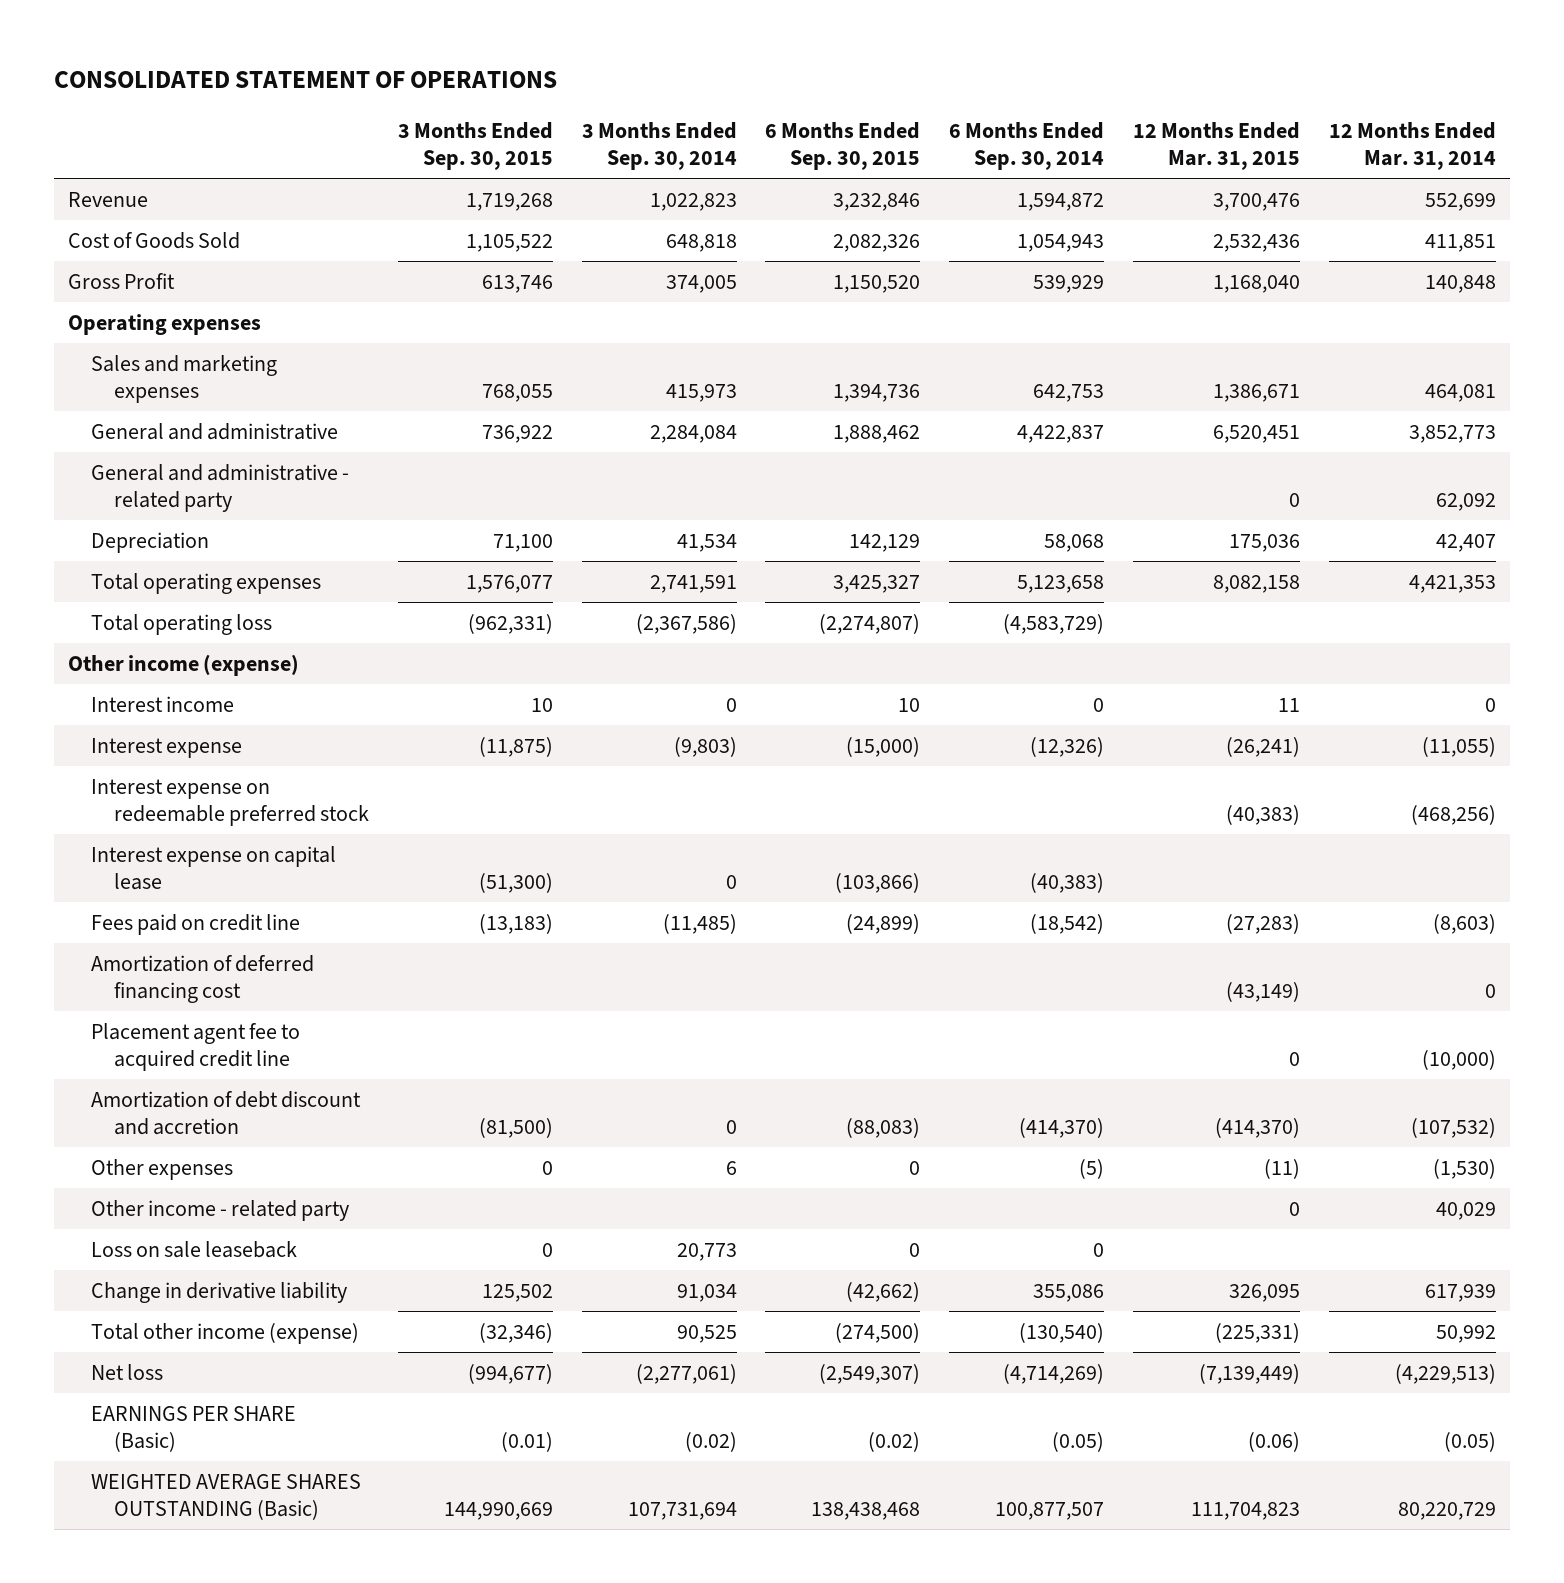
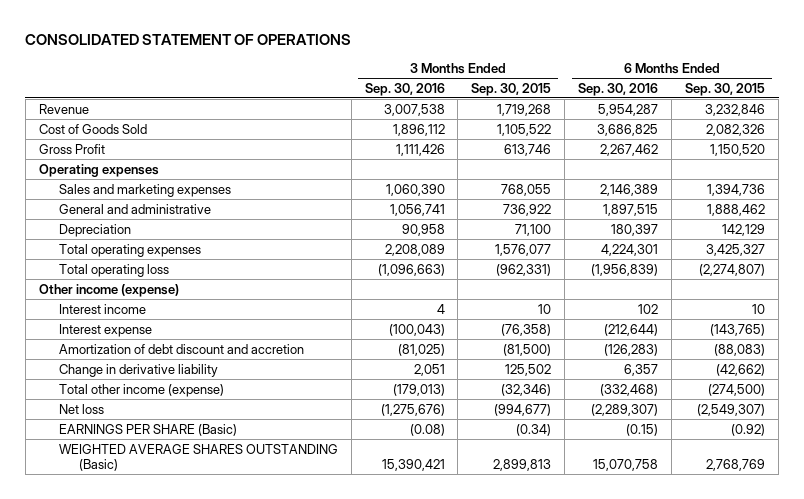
[581,122,737,171] 3 Months Ended Sep. 30, 2014 -> none
[949,122,1105,171] 6 Months Ended Sep. 30, 2014 -> none
[1132,122,1300,171] 12 Months Ended Mar. 31, 2015 -> none
[1328,122,1496,171] 12 Months Ended Mar. 31, 2014 -> none
none -> [364,82,445,96] Sep. 30, 2016
none -> [578,82,659,96] Sep. 30, 2016
[91,463,350,512] General and administrative - related party -> none
[91,778,369,826] Interest expense on redeemable preferred stock -> none
[91,845,337,890] Interest expense on capital lease -> none
[91,913,301,935] Fees paid on credit line -> none
[91,954,315,1003] Amortization of deferred financing cost -> none
[91,1022,301,1071] Placement agent fee to acquired credit line -> none
[478,736,553,757] (11,875) -> [501,323,552,336] (76,358)
[846,736,921,757] (15,000) -> [710,323,766,336] (143,765)
[91,1158,234,1180] Other expenses -> none
[91,1199,350,1221] Other income - related party -> none
[91,1240,298,1258] Loss on sale leaseback -> none
[500,1431,553,1452] (0.01) -> [516,423,552,436] (0.34)
[868,1431,921,1452] (0.02) -> [731,423,766,436] (0.92)
[443,1501,553,1520] 144,990,669 -> [493,458,552,471] 2,899,813
[811,1501,921,1520] 138,438,468 -> [706,458,766,471] 2,768,769

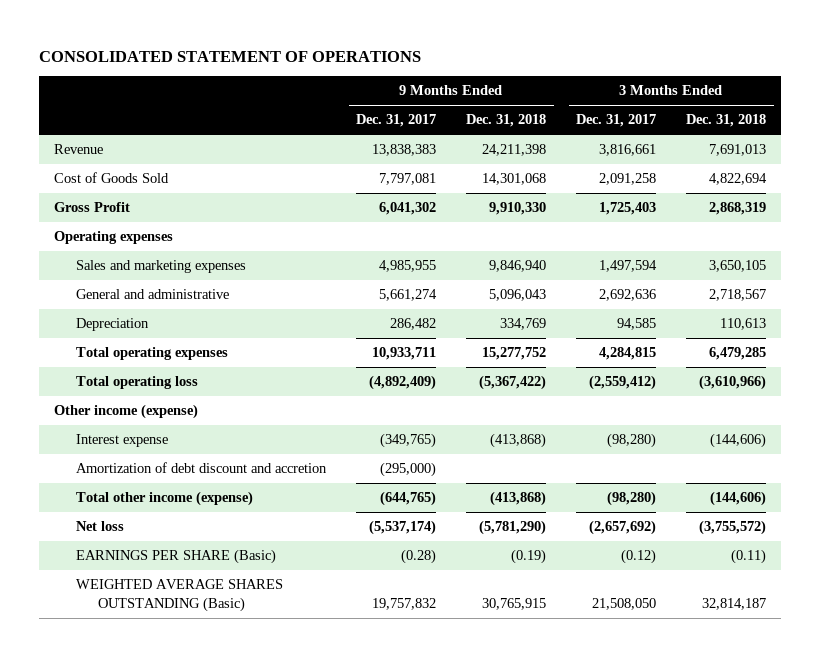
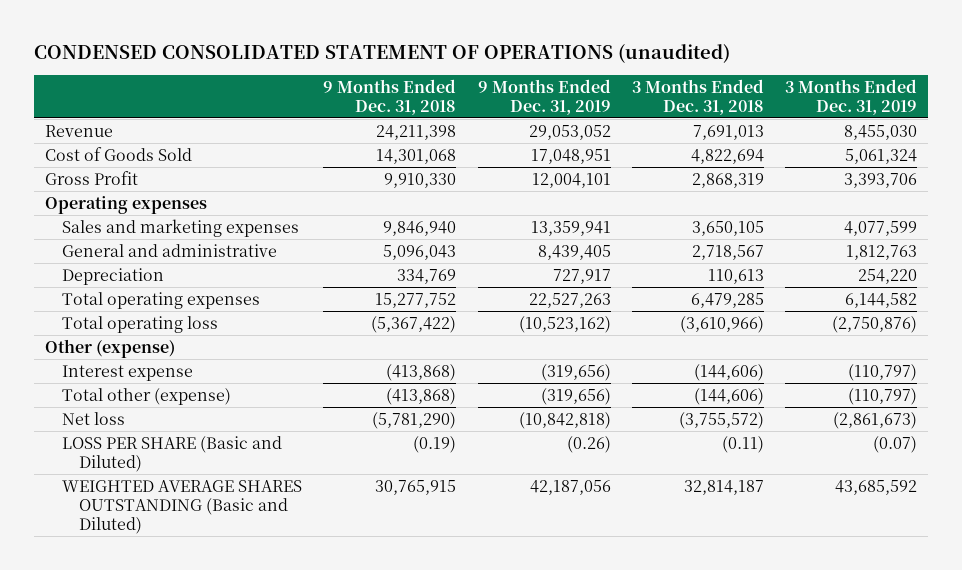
[39,50,422,62] CONSOLIDATED STATEMENT OF OPERATIONS -> [34,43,731,63] CONDENSED CONSOLIDATED STATEMENT OF OPERATIONS (unaudited)
[356,114,437,128] Dec. 31, 2017 -> none
[576,114,657,128] Dec. 31, 2017 -> none
none -> [477,78,611,115] 9 Months Ended Dec. 31, 2019
none -> [785,78,918,115] 3 Months Ended Dec. 31, 2019
[54,404,199,420] Other income (expense) -> [44,338,175,358] Other (expense)
[76,462,328,474] Amortization of debt discount and accretion -> none
[76,491,254,507] Total other income (expense) -> [61,387,231,405] Total other (expense)
[76,549,277,565] EARNINGS PER SHARE (Basic) -> [61,435,282,472] LOSS PER SHARE (Basic and Diluted)
[76,579,284,612] WEIGHTED AVERAGE SHARES OUTSTANDING (Basic) -> [61,479,302,534] WEIGHTED AVERAGE SHARES OUTSTANDING (Basic and Diluted)

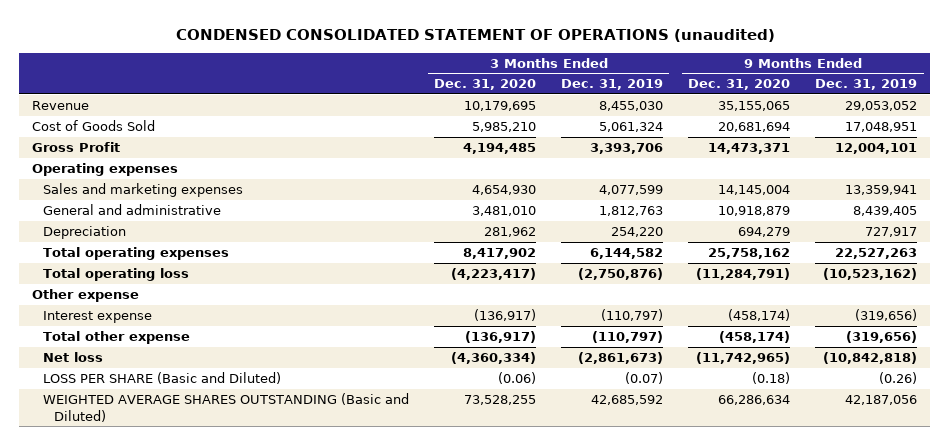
[323,78,457,115] 9 Months Ended Dec. 31, 2018 -> none
[631,78,764,115] 3 Months Ended Dec. 31, 2018 -> none
none -> [434,79,537,91] Dec. 31, 2020
none -> [688,79,791,91] Dec. 31, 2020
[44,338,175,358] Other (expense) -> [31,289,139,303] Other expense
[61,387,231,405] Total other (expense) -> [43,331,191,345] Total other expense
[835,479,918,495] 43,685,592 -> [591,395,664,406] 42,685,592

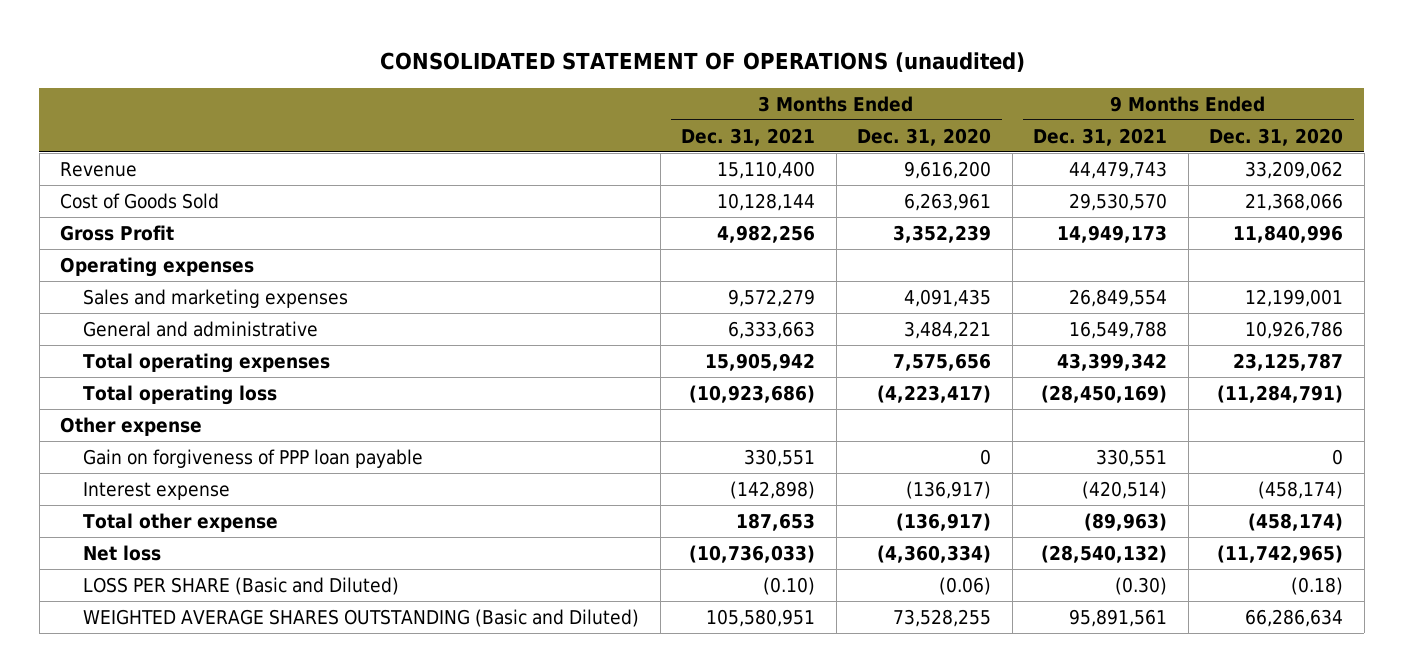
[175,28,775,42] CONDENSED CONSOLIDATED STATEMENT OF OPERATIONS (unaudited) -> [379,52,1025,73] CONSOLIDATED STATEMENT OF OPERATIONS (unaudited)
[561,79,664,91] Dec. 31, 2019 -> none
[815,79,918,91] Dec. 31, 2019 -> none
none -> [681,127,816,146] Dec. 31, 2021
none -> [1033,127,1168,146] Dec. 31, 2021
[464,101,537,112] 10,179,695 -> [904,160,992,179] 9,616,200
[718,101,791,112] 35,155,065 -> [1245,160,1344,179] 33,209,062
[472,122,537,133] 5,985,210 -> [904,192,992,211] 6,263,961
[718,122,791,133] 20,681,694 -> [1245,192,1344,211] 21,368,066
[463,143,537,155] 4,194,485 -> [893,224,992,243] 3,352,239
[708,143,791,155] 14,473,371 -> [1233,224,1344,243] 11,840,996
[43,226,127,240] Depreciation -> none
[472,185,537,196] 4,654,930 -> [904,288,992,307] 4,091,435
[718,185,791,196] 14,145,004 -> [1245,288,1344,307] 12,199,001
[472,206,537,217] 3,481,010 -> [904,320,992,339] 3,484,221
[718,206,791,217] 10,918,879 -> [1245,320,1344,339] 10,926,786
[463,248,537,260] 8,417,902 -> [893,352,992,371] 7,575,656
[708,248,791,260] 25,758,162 -> [1233,352,1344,371] 23,125,787
none -> [83,448,424,468] Gain on forgiveness of PPP loan payable

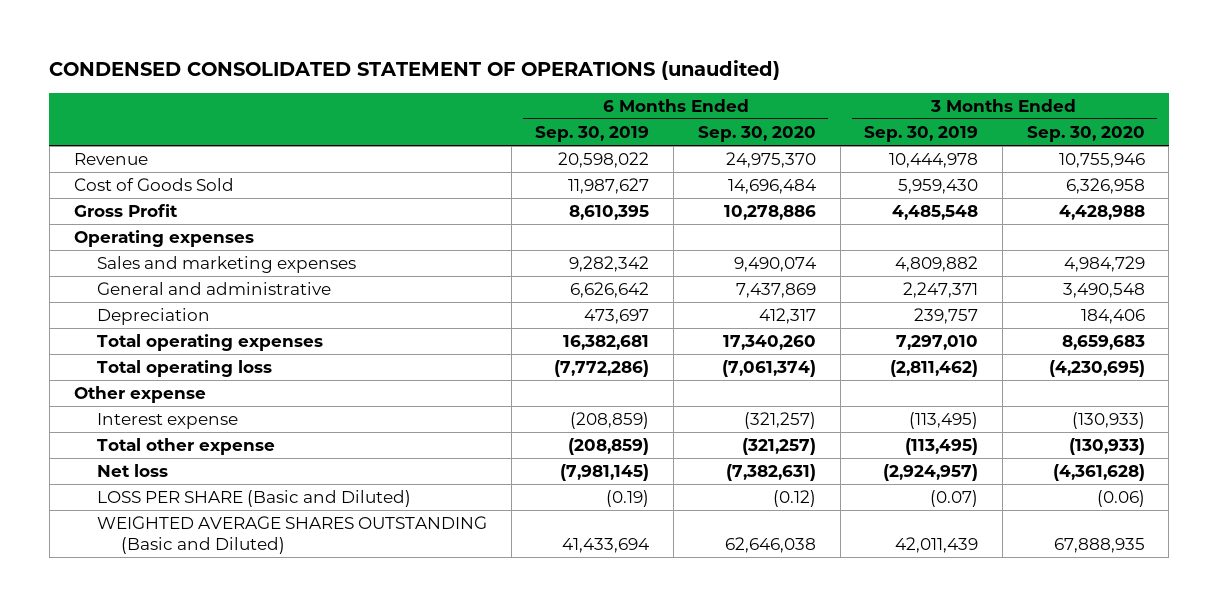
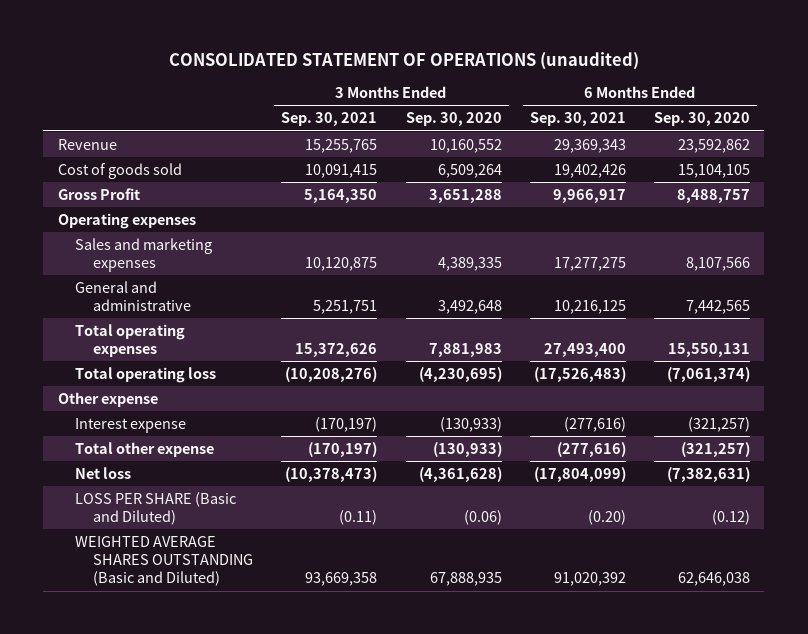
[49,59,781,80] CONDENSED CONSOLIDATED STATEMENT OF OPERATIONS (unaudited) -> [168,51,639,70] CONSOLIDATED STATEMENT OF OPERATIONS (unaudited)
[535,126,650,143] Sep. 30, 2019 -> none
[864,126,979,143] Sep. 30, 2019 -> none
none -> [281,112,378,127] Sep. 30, 2021
none -> [529,112,626,127] Sep. 30, 2021
[725,152,816,169] 24,975,370 -> [678,138,751,153] 23,592,862
[1058,153,1145,169] 10,755,946 -> [429,138,502,153] 10,160,552
[73,178,234,192] Cost of Goods Sold -> [57,162,182,179] Cost of goods sold
[727,179,816,195] 14,696,484 -> [678,163,751,178] 15,104,105
[1065,178,1145,195] 6,326,958 -> [437,163,502,178] 6,509,264
[723,205,816,221] 10,278,886 -> [677,188,751,203] 8,488,757
[1058,205,1145,221] 4,428,988 -> [428,188,502,203] 3,651,288
[97,308,211,326] Depreciation -> none
[733,257,816,273] 9,490,074 -> [686,257,751,272] 8,107,566
[1063,256,1145,273] 4,984,729 -> [437,257,502,272] 4,389,335
[735,283,816,299] 7,437,869 -> [686,300,751,315] 7,442,565
[1062,283,1145,299] 3,490,548 -> [437,300,502,315] 3,492,648
[722,335,816,351] 17,340,260 -> [668,343,751,358] 15,550,131
[1061,335,1145,351] 8,659,683 -> [428,343,502,358] 7,881,983

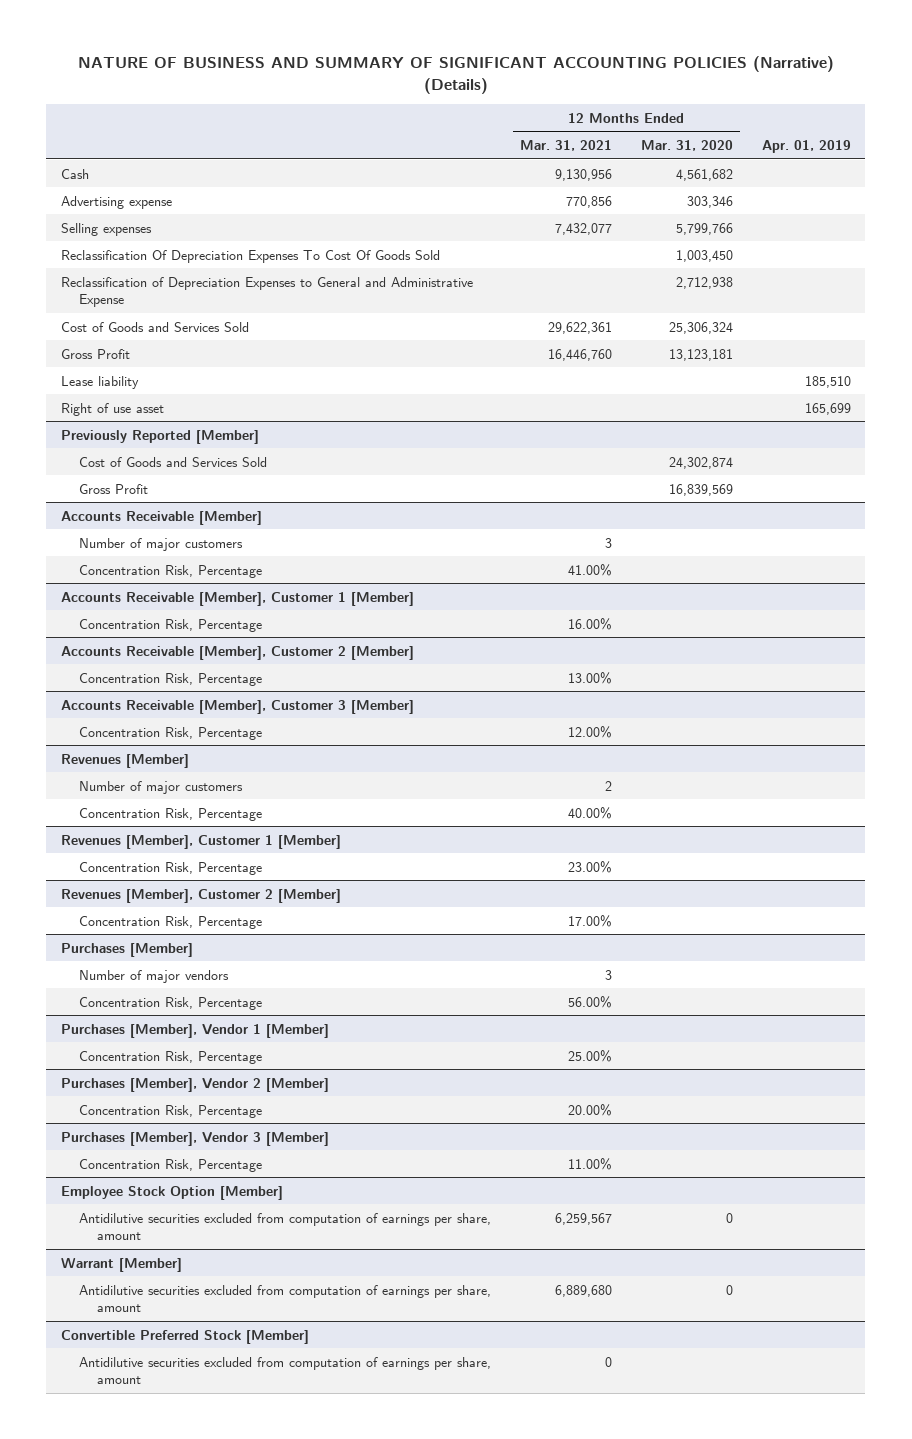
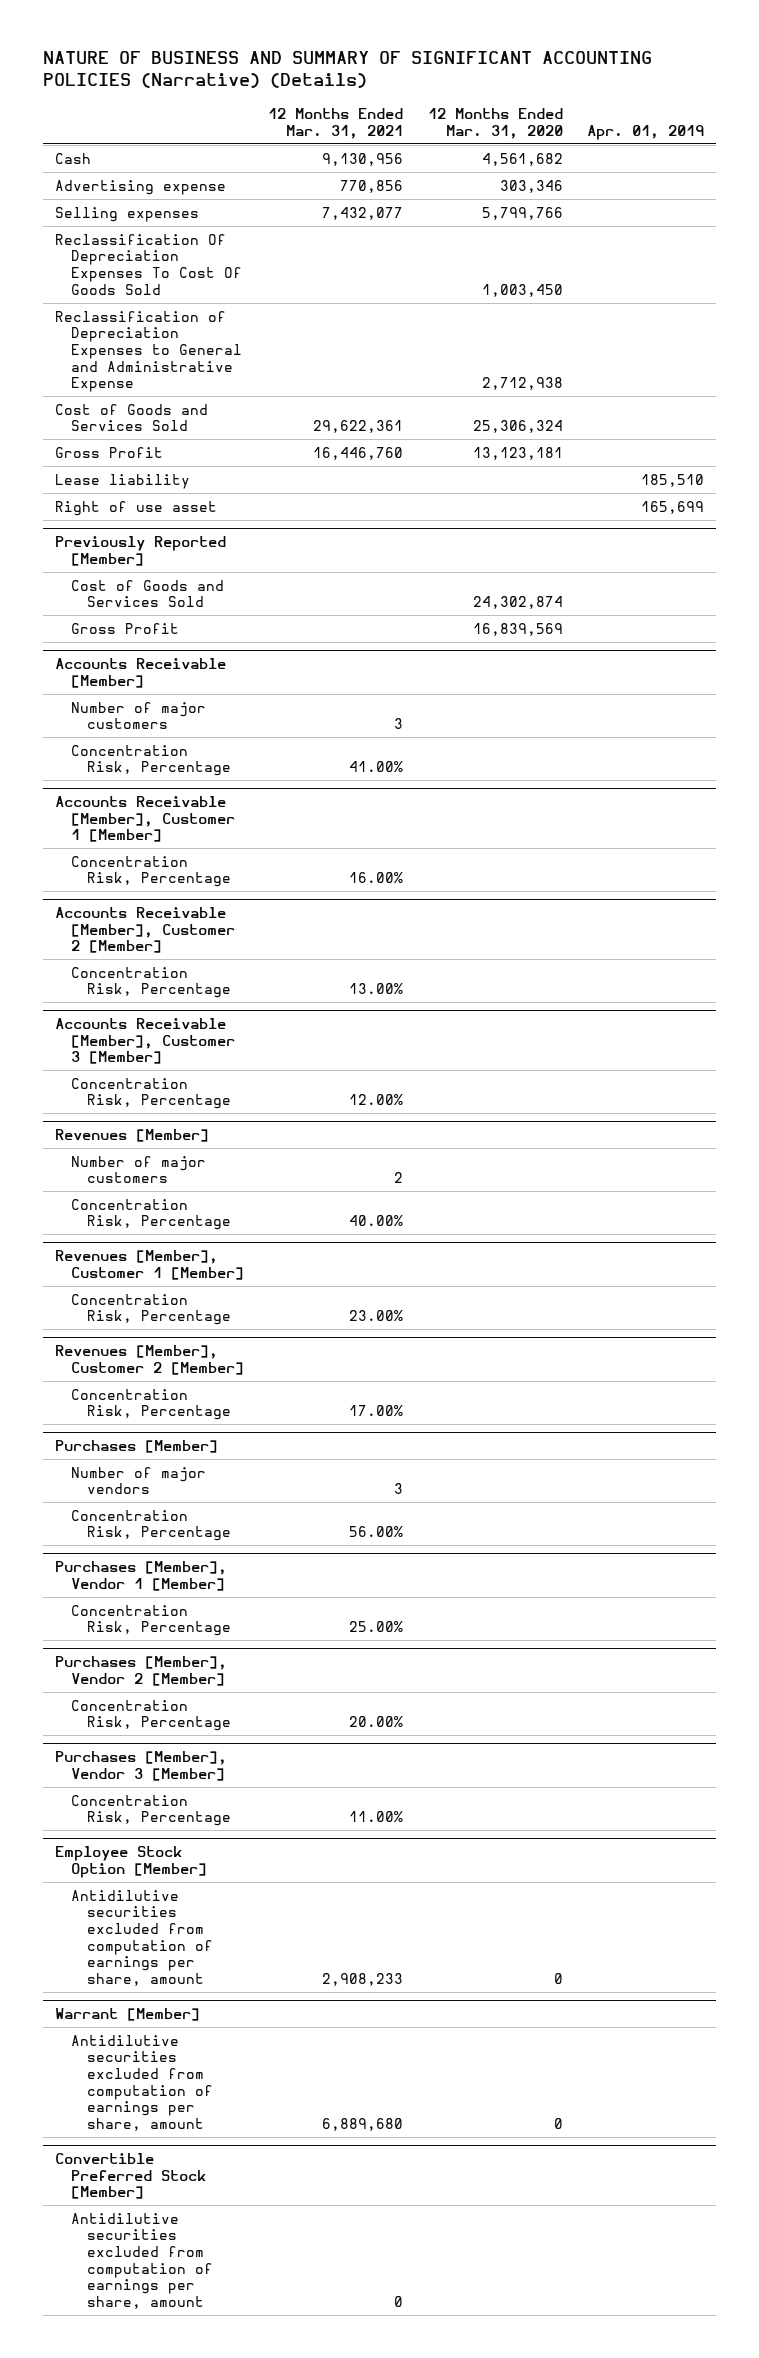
[555,1212,613,1225] 6,259,567 -> [322,1972,404,1986] 2,908,233

